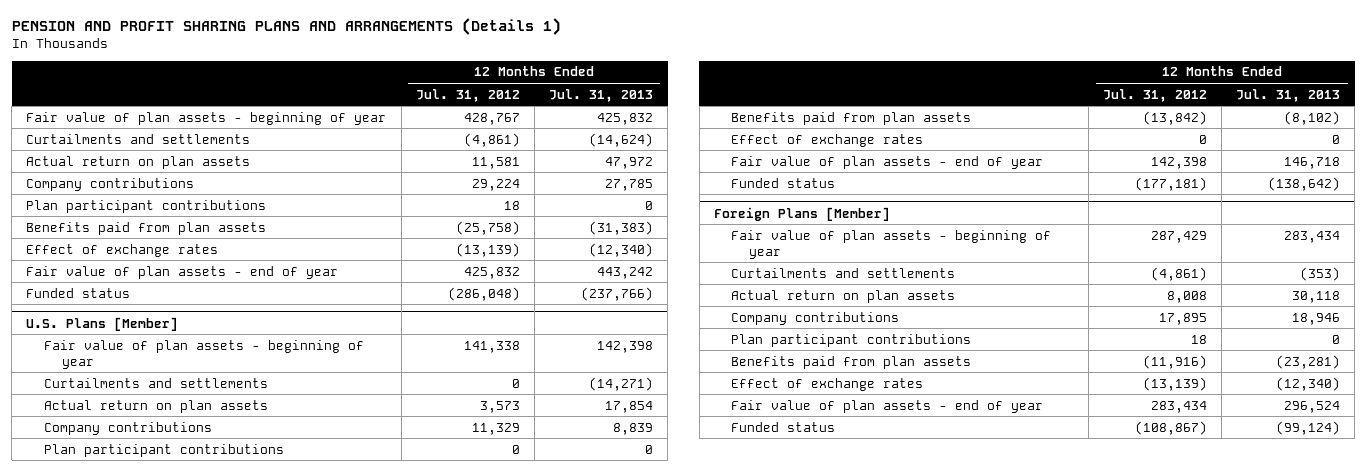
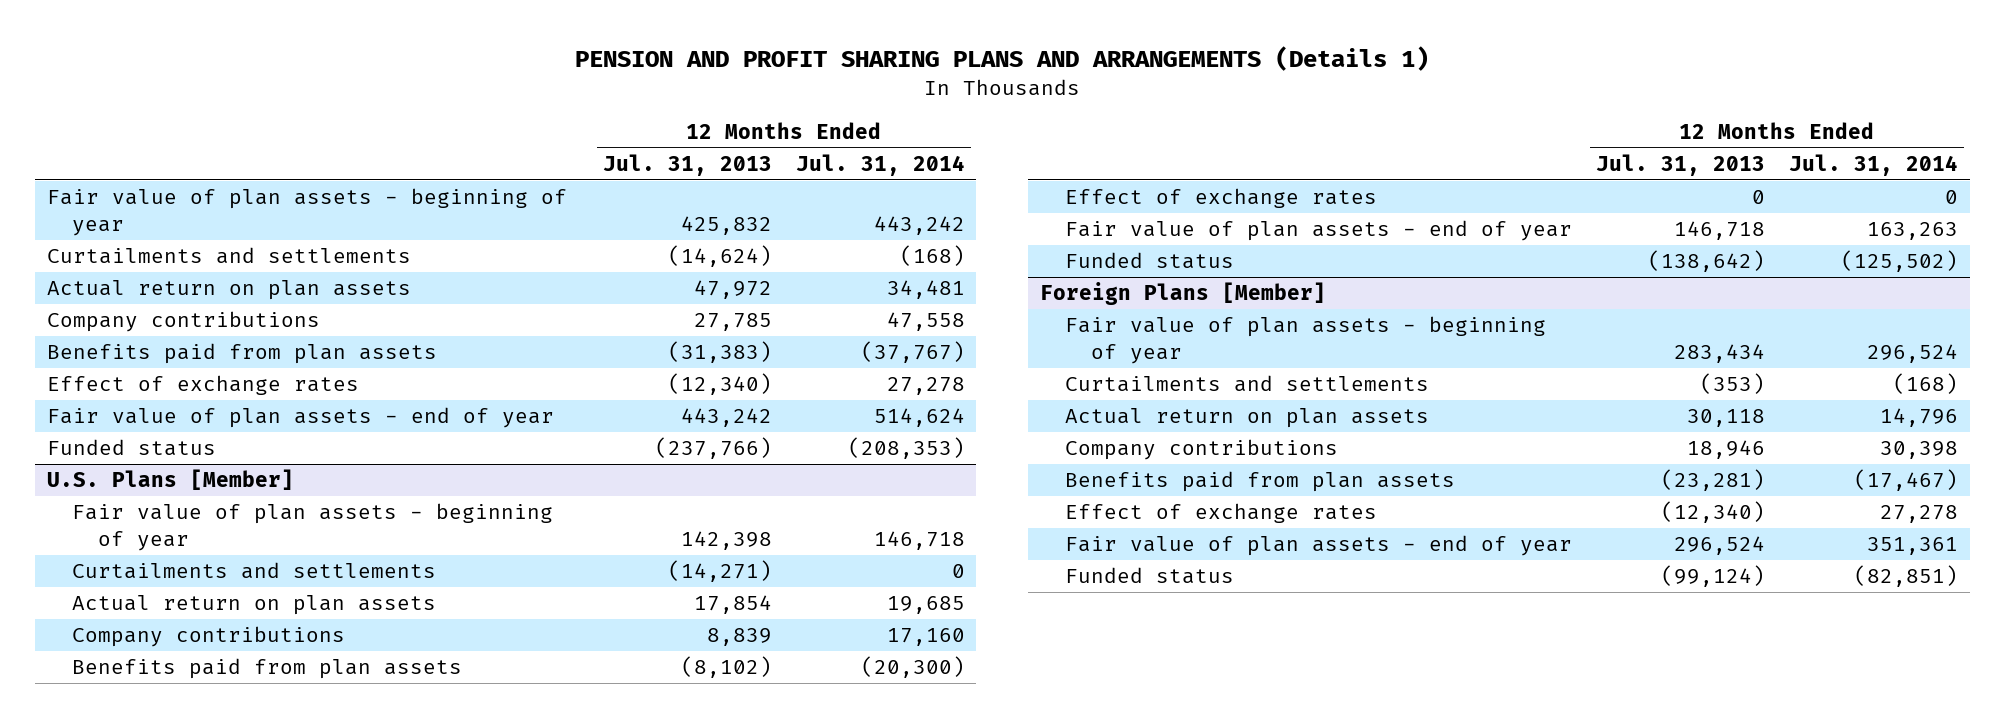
[415,88,520,102] Jul. 31, 2012 -> none
none -> [795,153,965,176] Jul. 31, 2014
[26,199,267,213] Plan participant contributions -> none
[44,443,285,457] Plan participant contributions -> none
[731,333,972,347] Plan participant contributions -> none

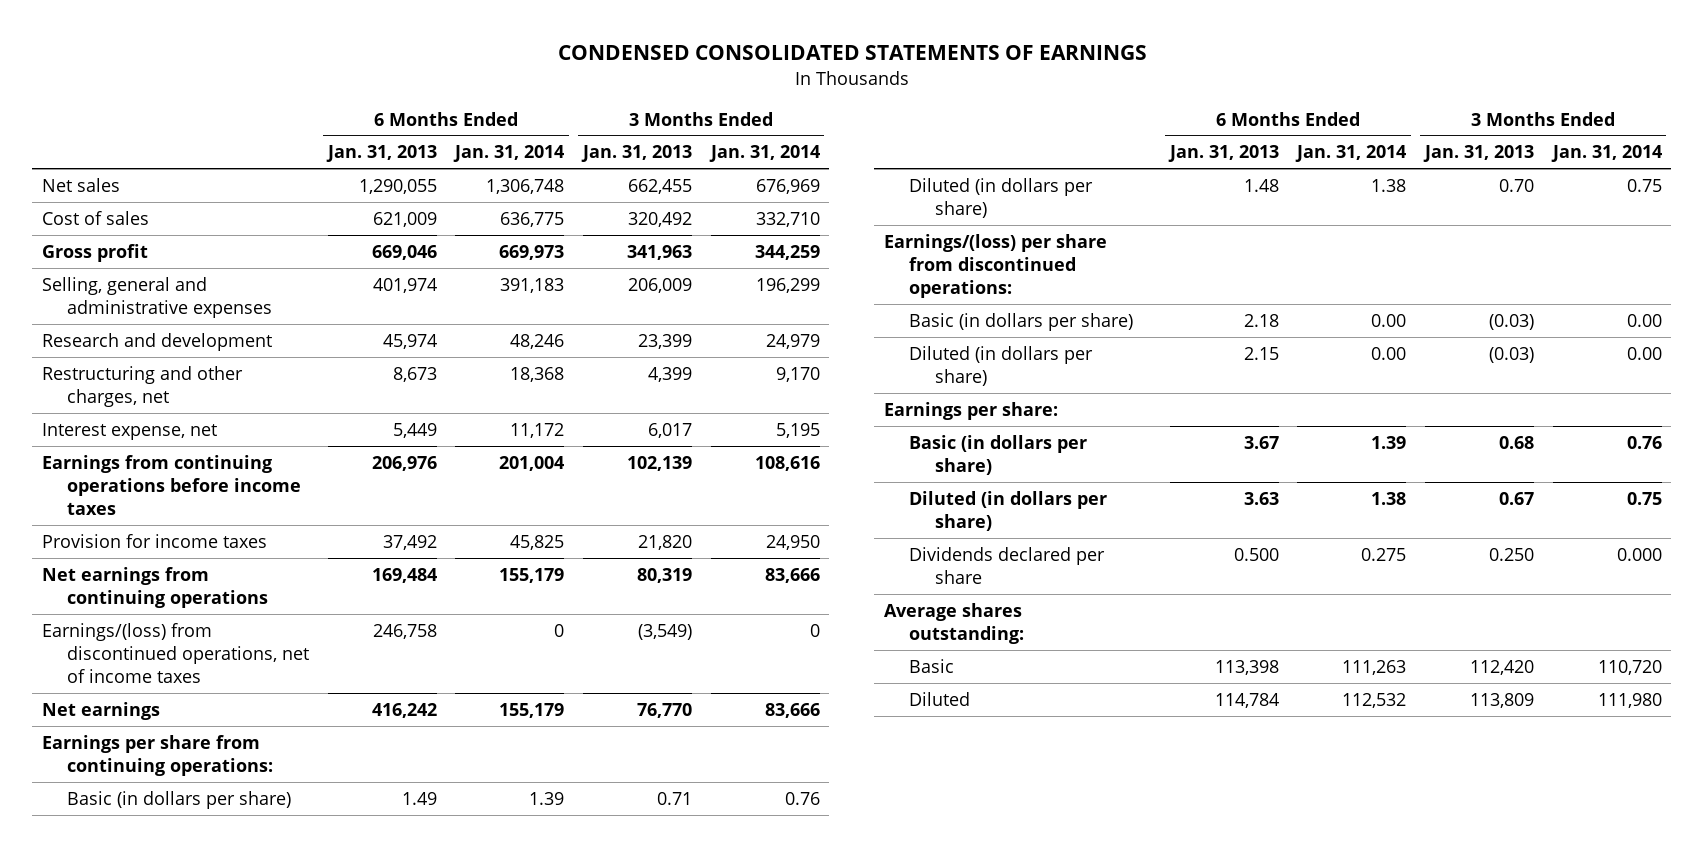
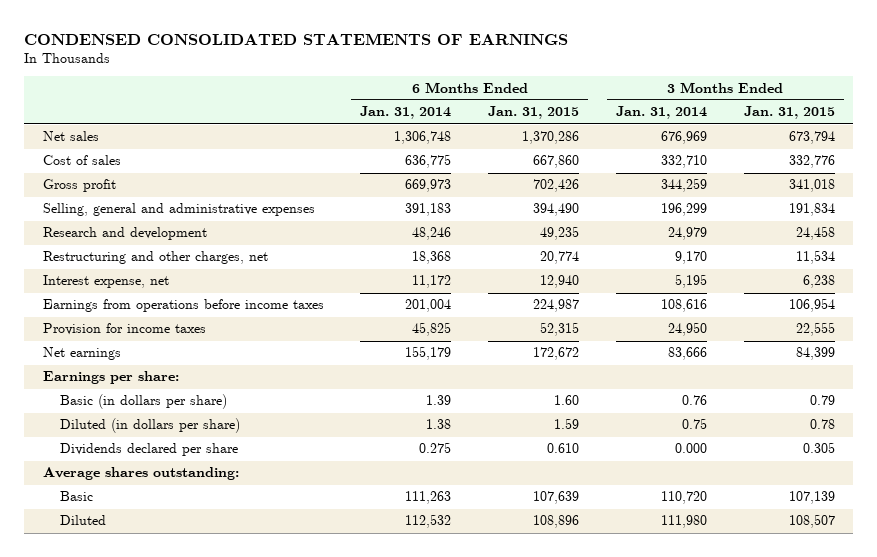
[325,145,437,163] Jan. 31, 2013 -> none
[581,145,693,163] Jan. 31, 2013 -> none
none -> [488,106,580,120] Jan. 31, 2015
none -> [743,106,835,120] Jan. 31, 2015
[41,454,302,516] Earnings from continuing operations before income taxes -> [42,299,324,313] Earnings from operations before income taxes
[41,566,269,608] Net earnings from continuing operations -> none
[41,622,310,684] Earnings/(loss) from discontinued operations, net of income taxes -> none
[41,734,274,776] Earnings per share from continuing operations: -> none
[67,790,292,809] Basic (in dollars per share) -> none
[909,177,1094,218] Diluted (in dollars per share) -> none
[883,233,1107,299] Earnings/(loss) per share from discontinued operations: -> none
[909,312,1134,331] Basic (in dollars per share) -> none
[909,345,1094,386] Diluted (in dollars per share) -> none

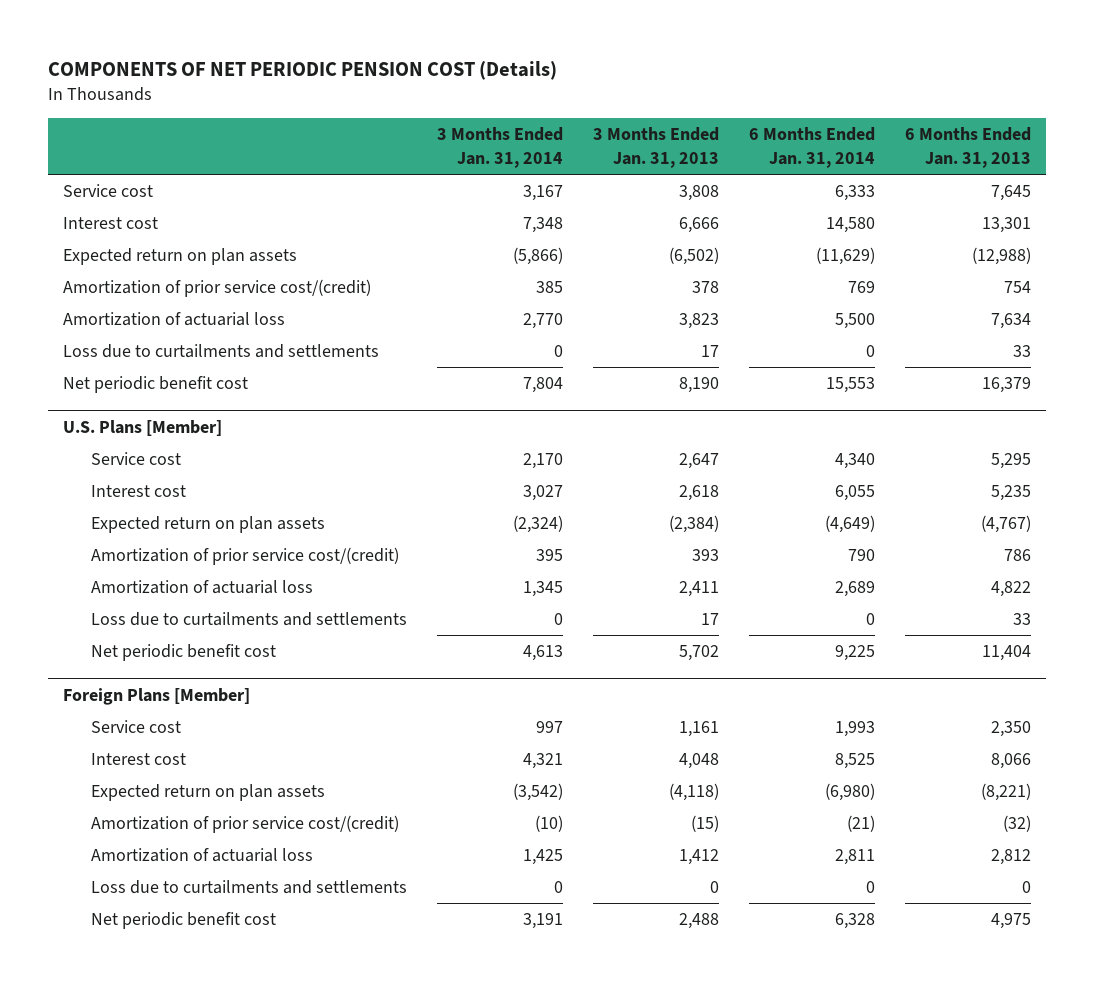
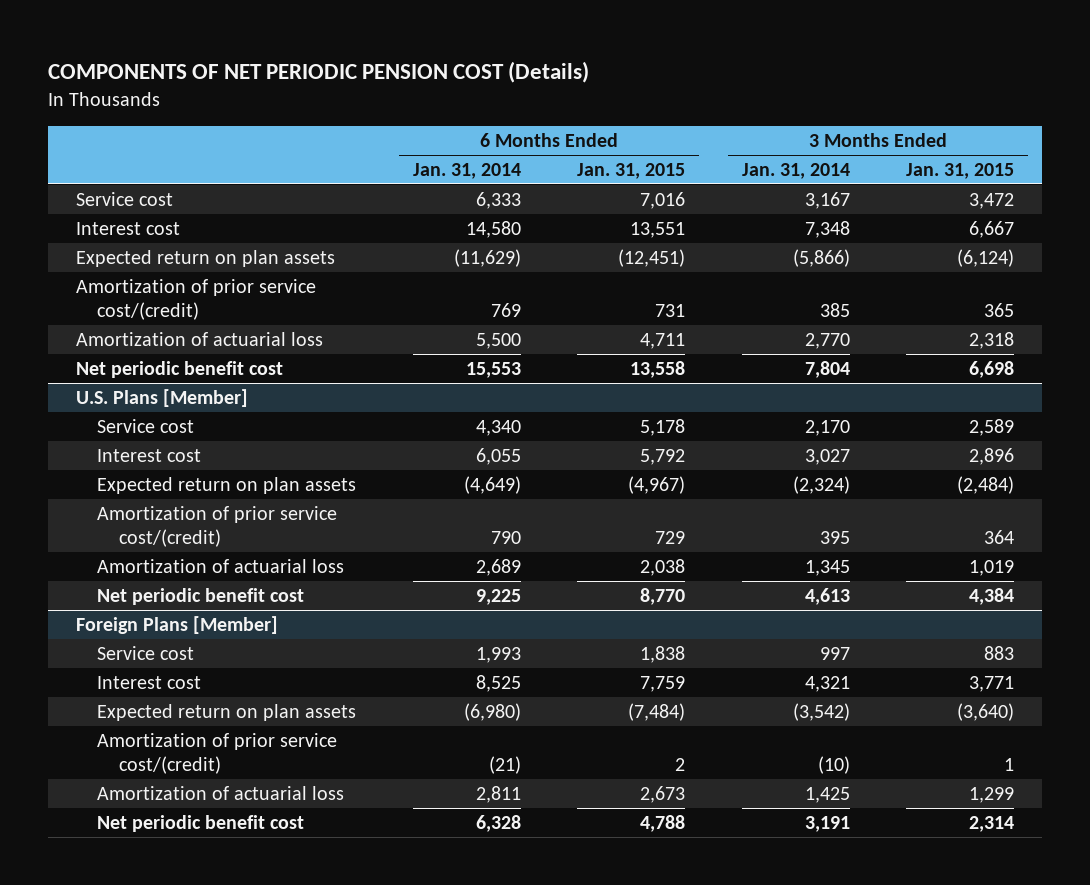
[593,127,720,168] 3 Months Ended Jan. 31, 2013 -> none
[904,127,1031,168] 6 Months Ended Jan. 31, 2013 -> none
none -> [577,163,686,180] Jan. 31, 2015
none -> [906,163,1015,180] Jan. 31, 2015
[63,344,380,359] Loss due to curtailments and settlements -> none
[91,612,408,627] Loss due to curtailments and settlements -> none
[91,880,408,895] Loss due to curtailments and settlements -> none

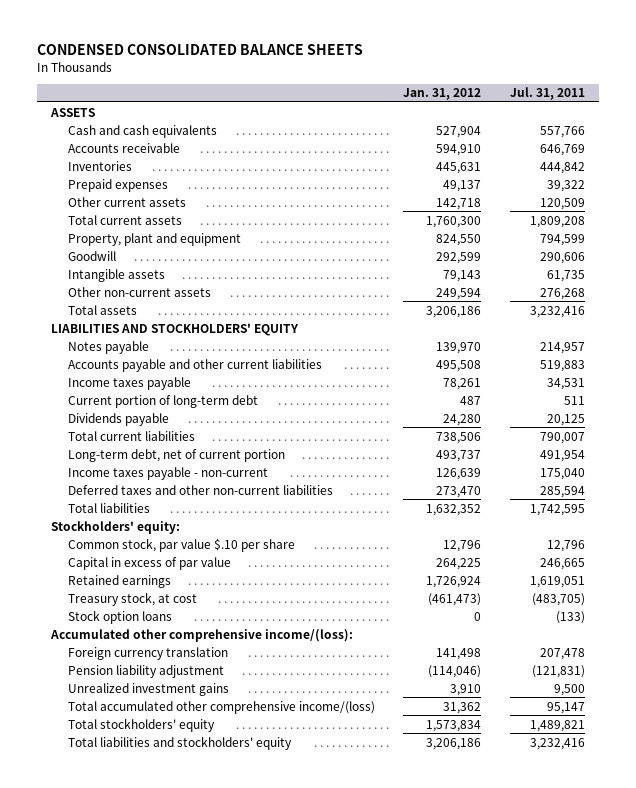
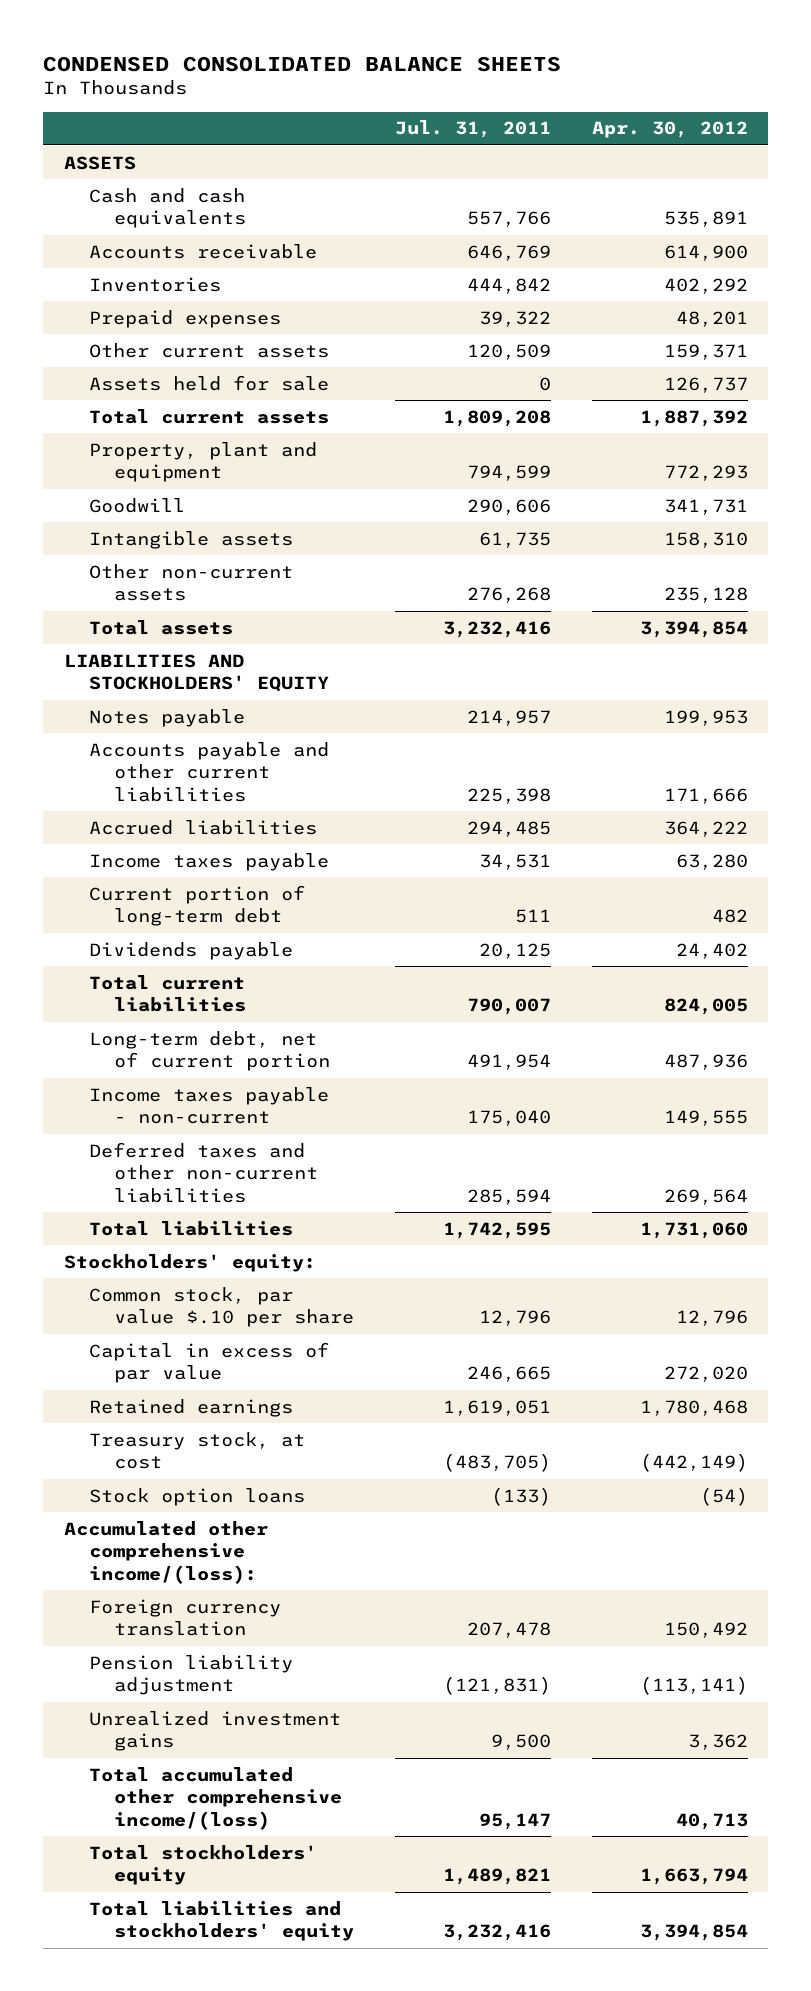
[403,88,482,101] Jan. 31, 2012 -> none
none -> [591,121,748,139] Apr. 30, 2012
none -> [88,374,329,391] Assets held for sale
[540,359,586,372] 519,883 -> [466,788,551,805] 225,398
none -> [88,819,317,835] Accrued liabilities

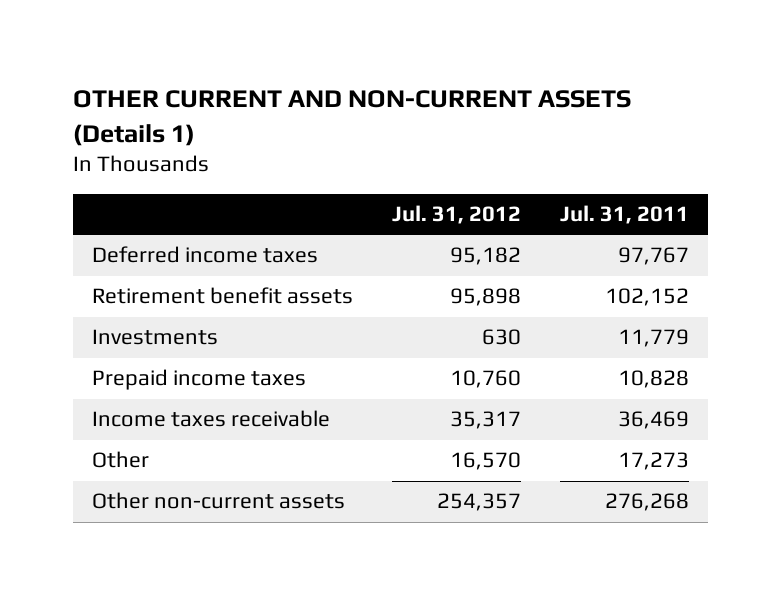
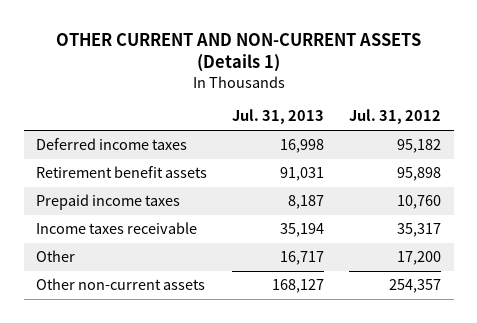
[559,205,689,225] Jul. 31, 2011 -> none
none -> [232,109,325,125] Jul. 31, 2013
[92,329,219,346] Investments -> none
[450,452,522,471] 16,570 -> [397,251,442,266] 17,200

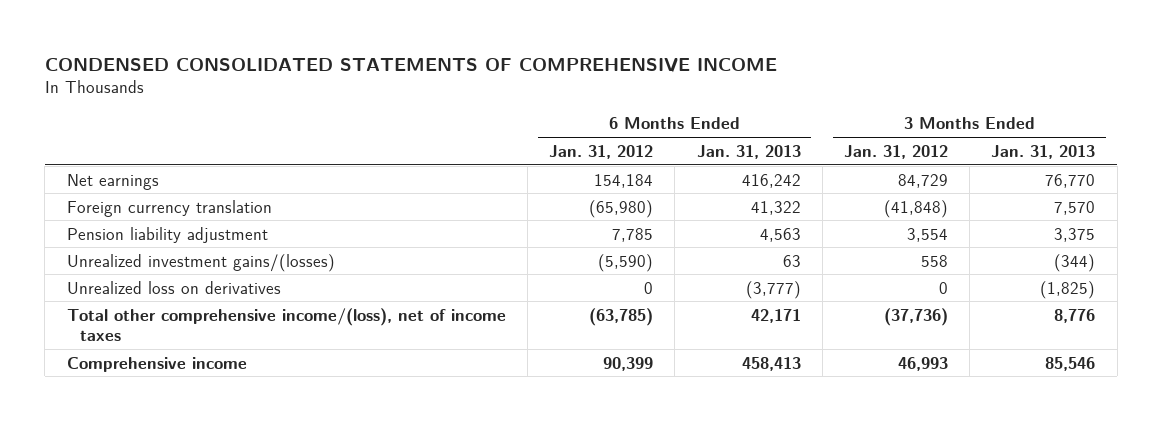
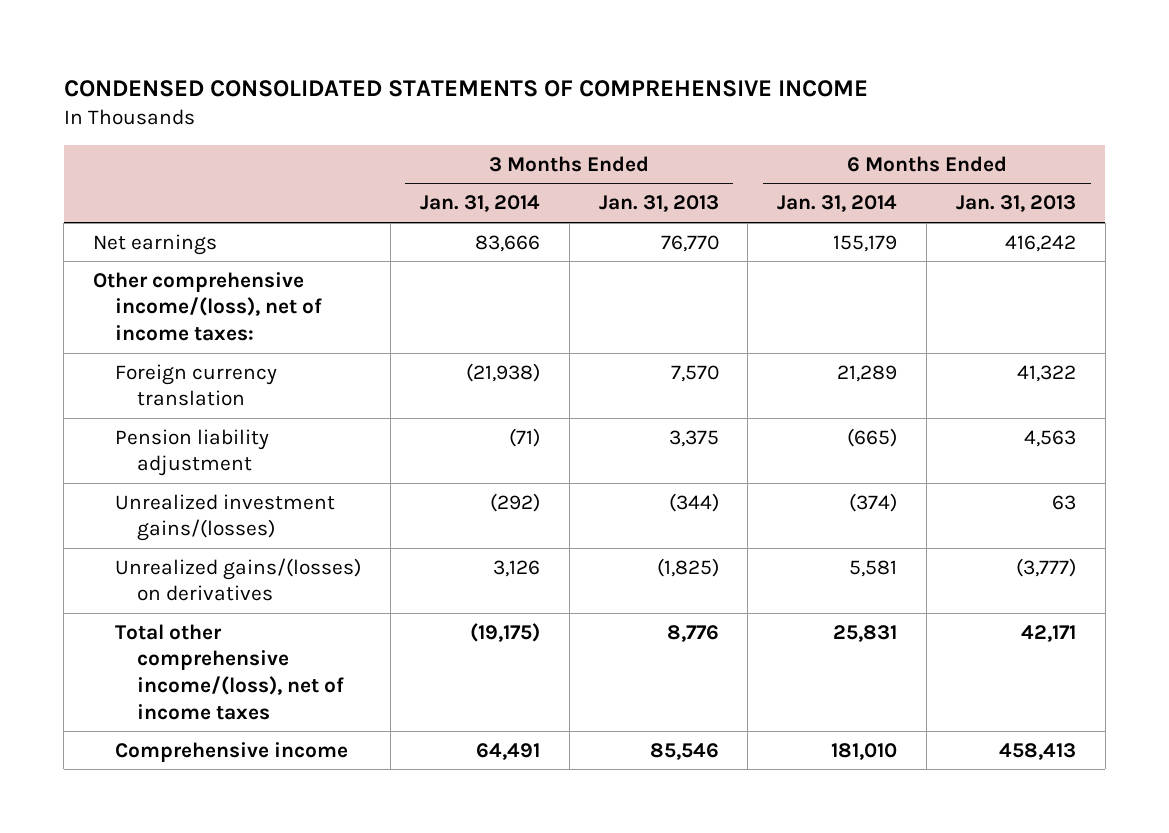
[549,144,654,159] Jan. 31, 2012 -> none
[843,144,948,159] Jan. 31, 2012 -> none
none -> [419,195,540,213] Jan. 31, 2014
none -> [777,195,898,213] Jan. 31, 2014
none -> [92,271,323,342] Other comprehensive income/(loss), net of income taxes:
[66,280,281,294] Unrealized loss on derivatives -> [115,557,362,602] Unrealized gains/(losses) on derivatives

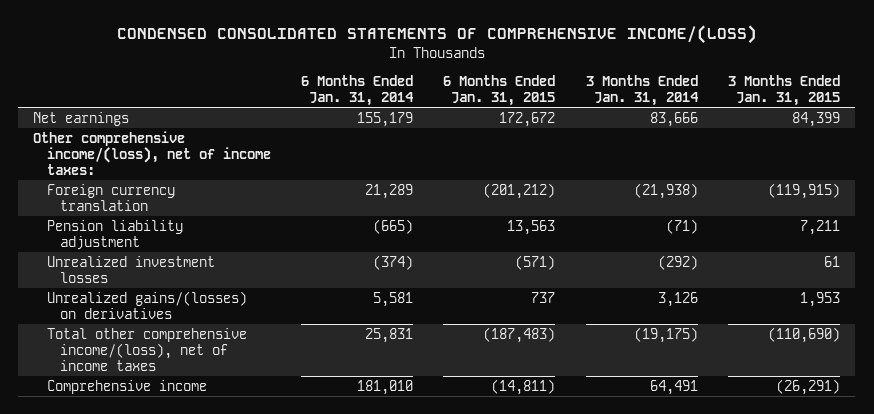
[63,79,868,97] CONDENSED CONSOLIDATED STATEMENTS OF COMPREHENSIVE INCOME -> [116,25,757,45] CONDENSED CONSOLIDATED STATEMENTS OF COMPREHENSIVE INCOME/(LOSS)
[598,195,719,213] Jan. 31, 2013 -> none
[955,195,1076,213] Jan. 31, 2013 -> none
none -> [443,74,556,106] 6 Months Ended Jan. 31, 2015
none -> [728,74,841,106] 3 Months Ended Jan. 31, 2015
[115,493,336,542] Unrealized investment gains/(losses) -> [46,255,215,283] Unrealized investment losses

